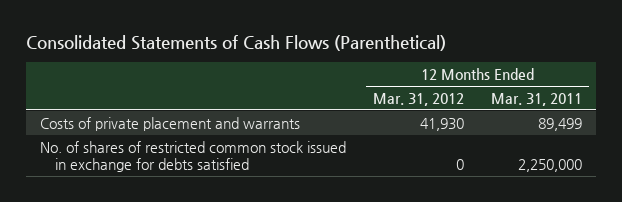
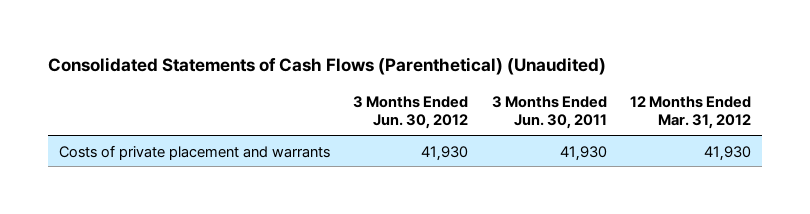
[26,35,447,52] Consolidated Statements of Cash Flows (Parenthetical) -> [47,57,606,76] Consolidated Statements of Cash Flows (Parenthetical) (Unaudited)
[491,92,583,106] Mar. 31, 2011 -> none
none -> [353,96,469,130] 3 Months Ended Jun. 30, 2012
none -> [491,96,607,130] 3 Months Ended Jun. 30, 2011
[39,140,346,173] No. of shares of restricted common stock issued in exchange for debts satisfied -> none

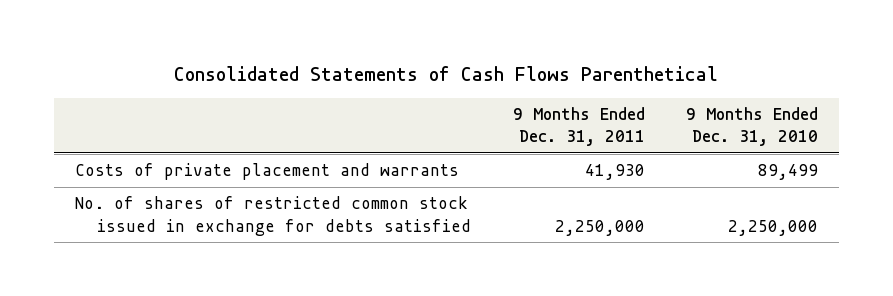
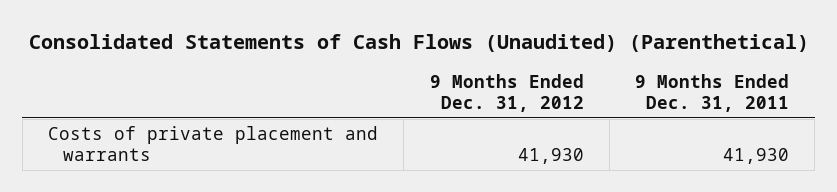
[174,65,719,81] Consolidated Statements of Cash Flows Parenthetical -> [28,34,809,53] Consolidated Statements of Cash Flows (Unaudited) (Parenthetical)
[686,107,819,147] 9 Months Ended Dec. 31, 2010 -> none
none -> [429,73,584,113] 9 Months Ended Dec. 31, 2012
[74,196,472,236] No. of shares of restricted common stock issued in exchange for debts satisfied -> none

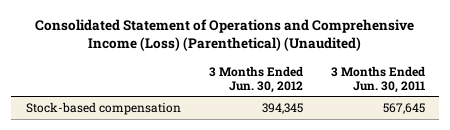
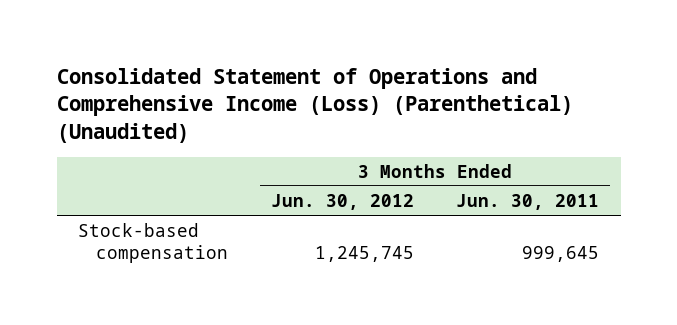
[261,103,303,115] 394,345 -> [314,246,414,263] 1,245,745
[382,103,425,115] 567,645 -> [522,246,600,263] 999,645

